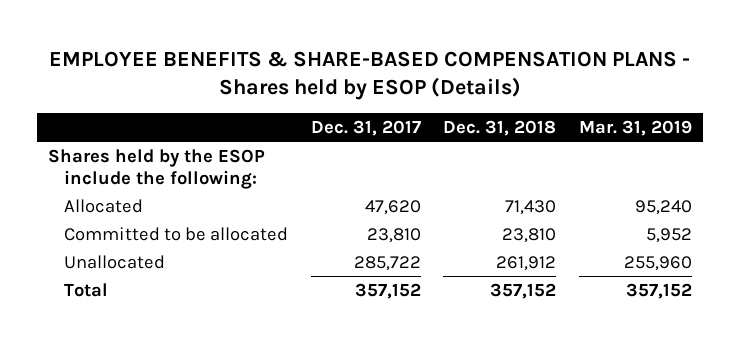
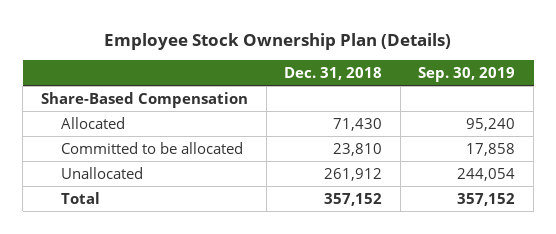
[48,50,690,101] EMPLOYEE BENEFITS & SHARE-BASED COMPENSATION PLANS - Shares held by ESOP (Details) -> [104,32,452,50] Employee Stock Ownership Plan (Details)
[310,120,421,137] Dec. 31, 2017 -> none
[578,120,692,137] Mar. 31, 2019 -> none
none -> [418,67,516,83] Sep. 30, 2019
[48,149,266,190] Shares held by the ESOP include the following: -> [40,91,248,108] Share-Based Compensation

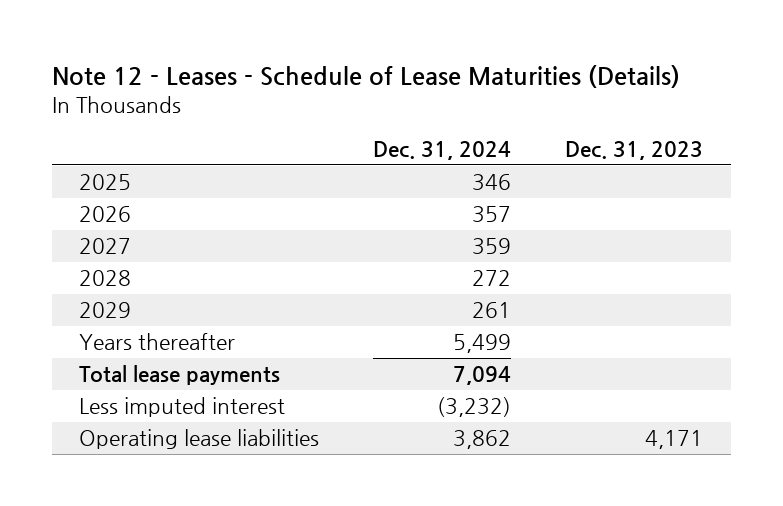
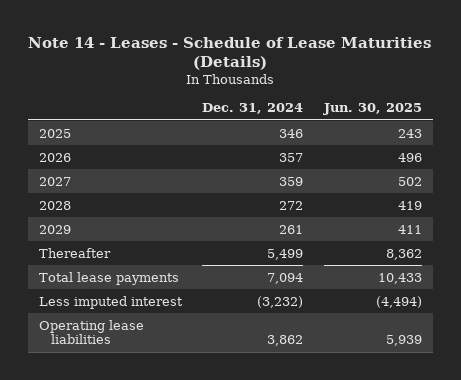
[52,65,681,89] Note 12 - Leases - Schedule of Lease Maturities (Details) -> [28,36,432,70] Note 14 - Leases - Schedule of Lease Maturities (Details)
[565,140,704,160] Dec. 31, 2023 -> none
none -> [323,103,423,116] Jun. 30, 2025
[79,333,236,351] Years thereafter -> [38,247,111,258] Thereafter

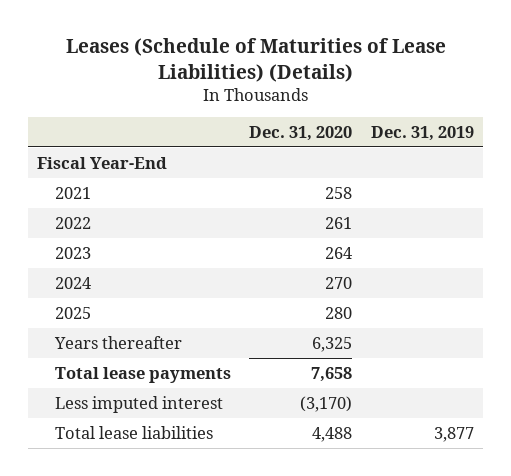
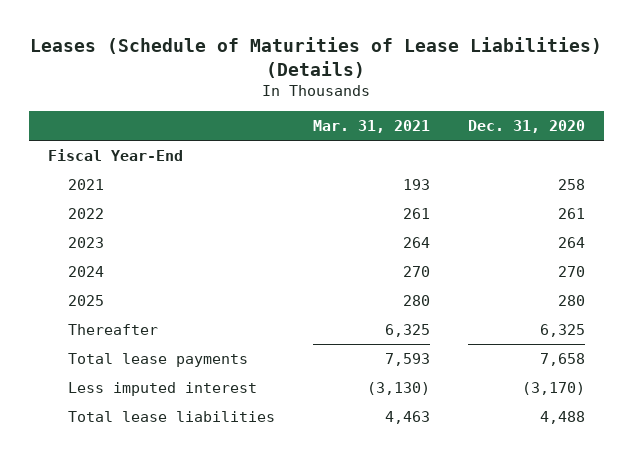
[370,125,474,141] Dec. 31, 2019 -> none
none -> [313,120,431,134] Mar. 31, 2021
[53,335,182,349] Years thereafter -> [68,324,159,336] Thereafter

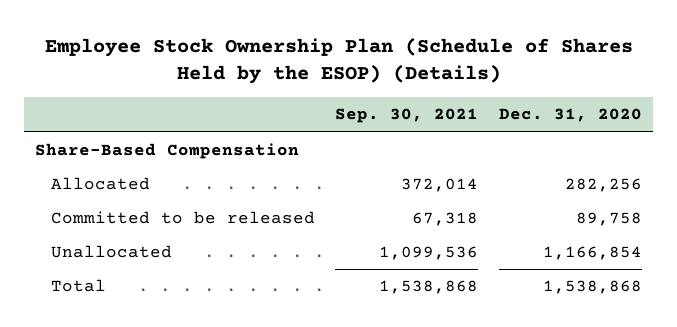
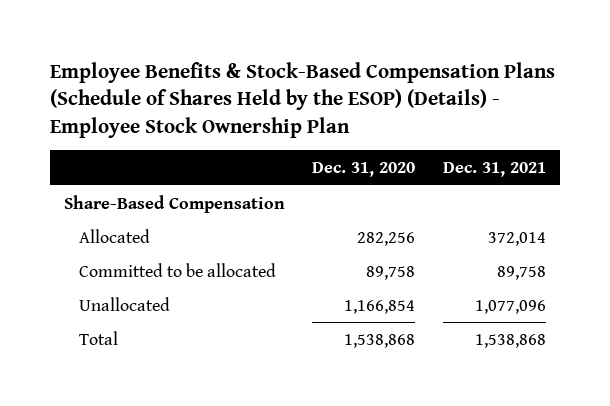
[44,37,633,85] Employee Stock Ownership Plan (Schedule of Shares Held by the ESOP) (Details) -> [50,61,556,138] Employee Benefits & Stock-Based Compensation Plans (Schedule of Shares Held by the ESOP) (Details) - Employee Stock Ownership Plan
[335,108,479,124] Sep. 30, 2021 -> none
none -> [442,161,546,177] Dec. 31, 2021
[50,211,315,225] Committed to be released -> [79,262,277,277] Committed to be allocated

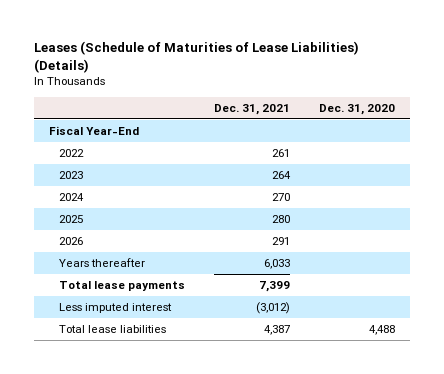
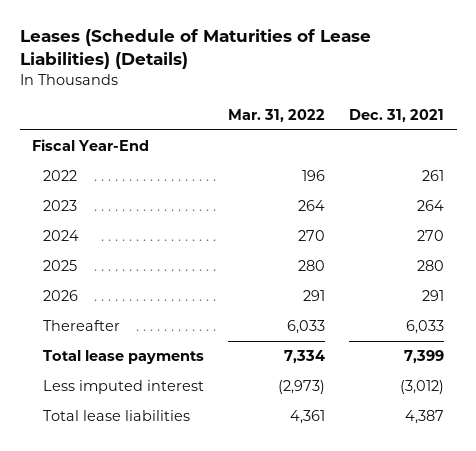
[319,103,396,115] Dec. 31, 2020 -> none
none -> [228,108,326,122] Mar. 31, 2022
[58,258,145,268] Years thereafter -> [42,320,120,332] Thereafter

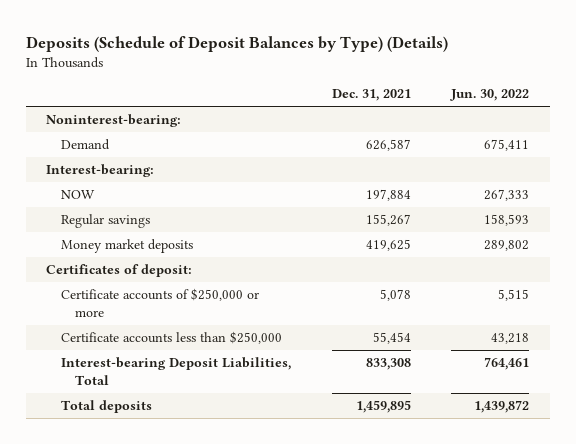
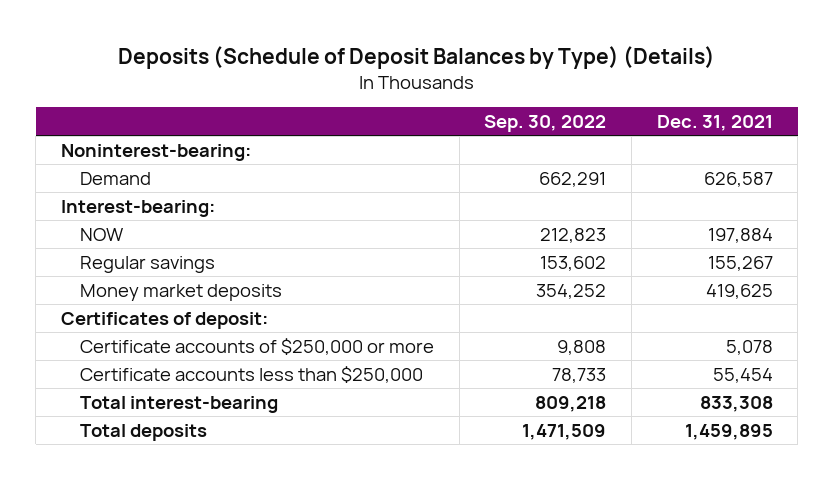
[450,89,530,102] Jun. 30, 2022 -> none
none -> [484,115,607,133] Sep. 30, 2022
[60,357,291,385] Interest-bearing Deposit Liabilities, Total -> [79,395,278,413] Total interest-bearing

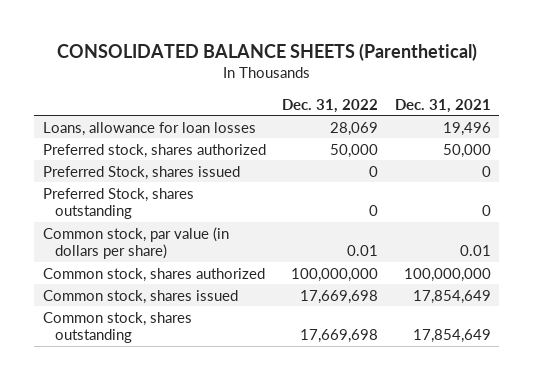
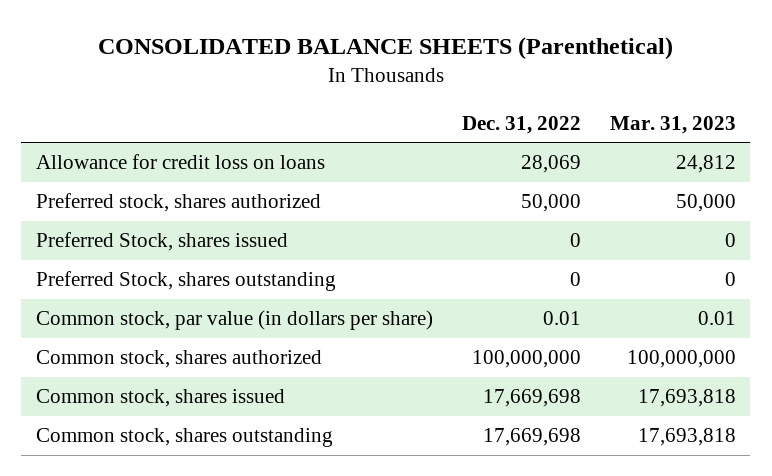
[394,98,491,113] Dec. 31, 2021 -> none
none -> [609,115,736,134] Mar. 31, 2023
[42,121,256,136] Loans, allowance for loan losses -> [35,154,325,170] Allowance for credit loss on loans

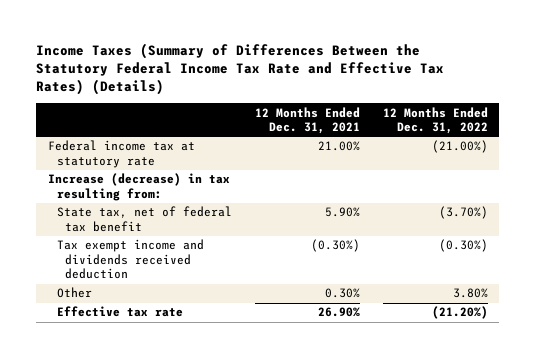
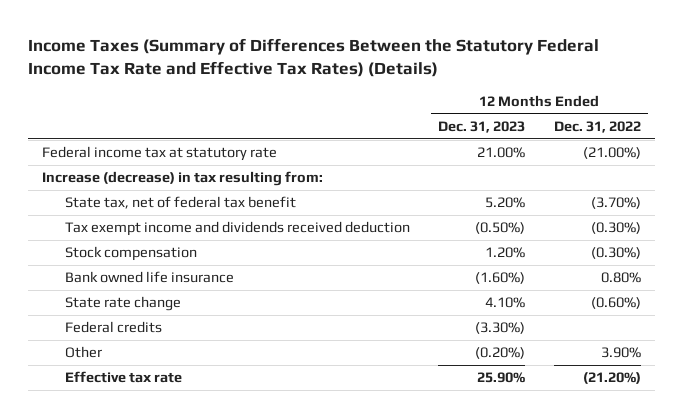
[254,106,360,135] 12 Months Ended Dec. 31, 2021 -> none
none -> [438,120,526,133] Dec. 31, 2023
none -> [65,246,198,262] Stock compensation
none -> [65,271,235,284] Bank owned life insurance
none -> [65,296,182,312] State rate change
none -> [65,321,163,334] Federal credits
[452,288,488,299] 3.80% -> [600,347,641,359] 3.90%

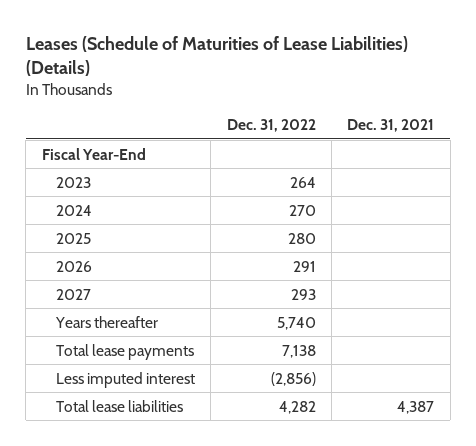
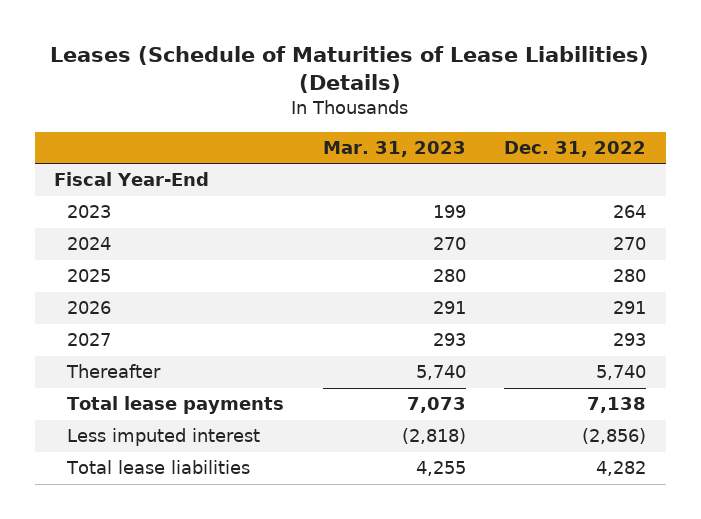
[347,119,435,133] Dec. 31, 2021 -> none
none -> [322,140,466,157] Mar. 31, 2023
[54,315,158,328] Years thereafter -> [66,364,162,379] Thereafter

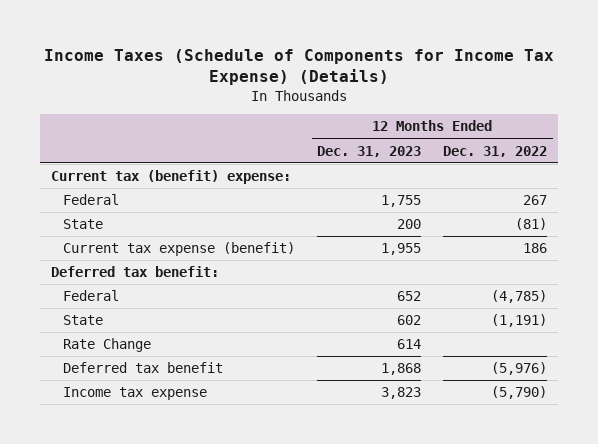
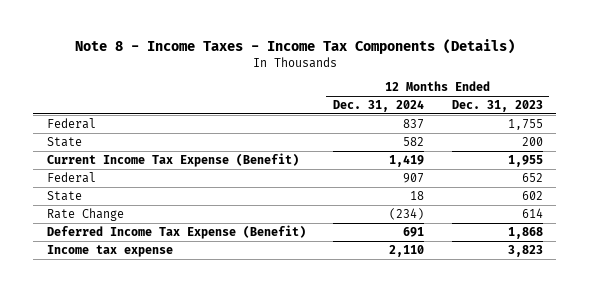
[44,49,555,86] Income Taxes (Schedule of Components for Income Tax Expense) (Details) -> [74,39,515,55] Note 8 - Income Taxes - Income Tax Components (Details)
[443,145,548,157] Dec. 31, 2022 -> none
none -> [333,99,425,112] Dec. 31, 2024
[51,170,292,185] Current tax (benefit) expense: -> none
[51,266,220,278] Deferred tax benefit: -> none
[63,242,296,257] Current tax expense (benefit) -> [47,152,300,167] Current Income Tax Expense (Benefit)
[63,362,224,374] Deferred tax benefit -> [47,224,307,239] Deferred Income Tax Expense (Benefit)

